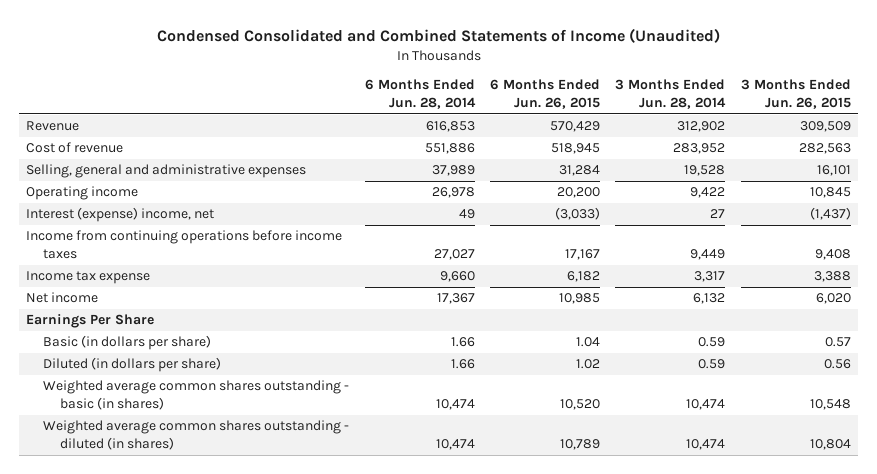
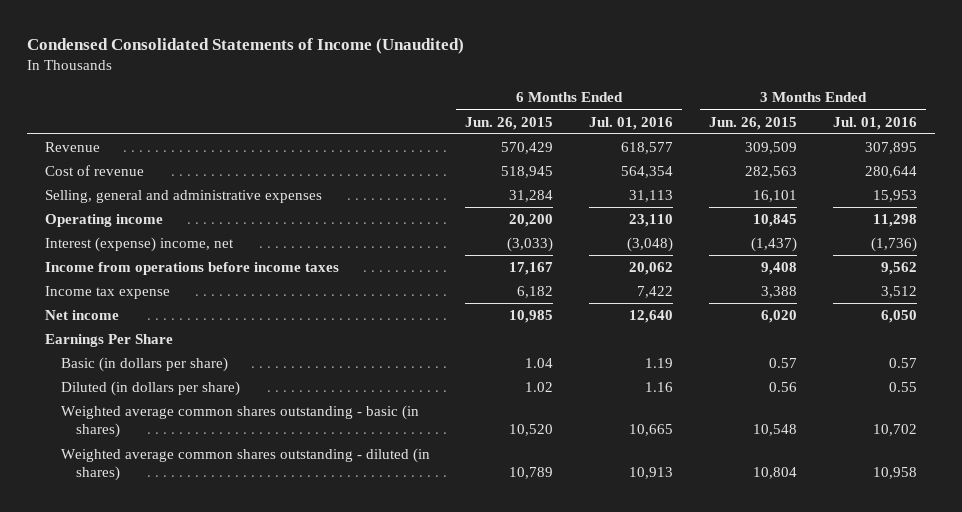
[156,27,720,43] Condensed Consolidated and Combined Statements of Income (Unaudited) -> [26,38,464,55] Condensed Consolidated Statements of Income (Unaudited)
[364,79,476,109] 6 Months Ended Jun. 28, 2014 -> none
[615,79,727,109] 3 Months Ended Jun. 28, 2014 -> none
none -> [589,116,674,130] Jul. 01, 2016
none -> [833,116,918,130] Jul. 01, 2016
[26,230,343,260] Income from continuing operations before income taxes -> [44,262,339,276] Income from operations before income taxes

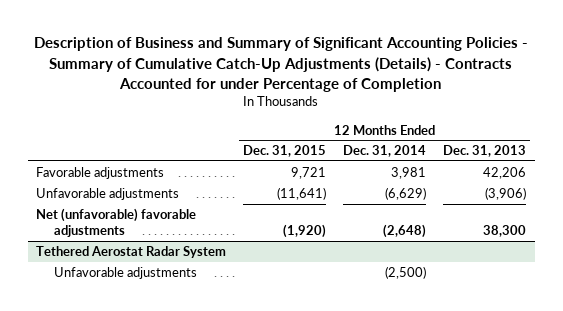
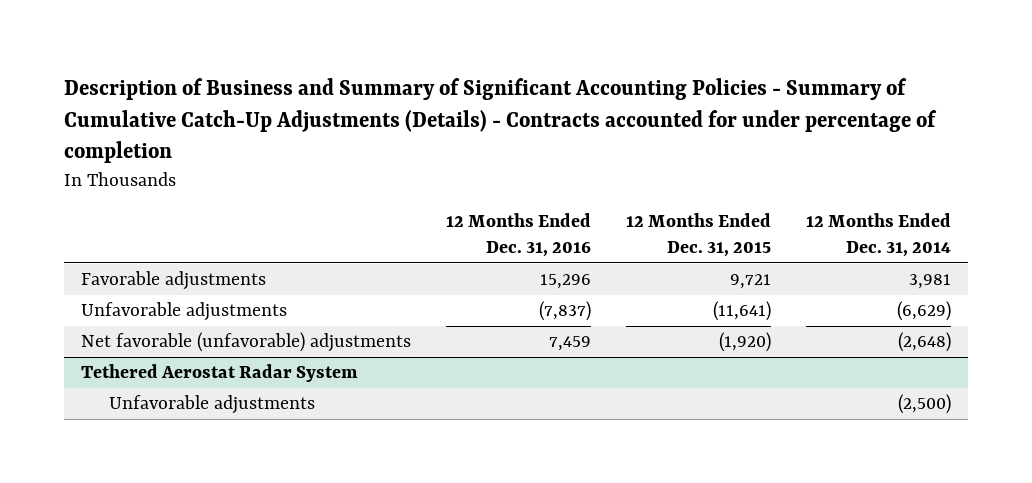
[34,37,529,92] Description of Business and Summary of Significant Accounting Policies - Summary of Cumulative Catch-Up Adjustments (Details) - Contracts Accounted for under Percentage of Completion -> [63,78,937,164] Description of Business and Summary of Significant Accounting Policies - Summary of Cumulative Catch-Up Adjustments (Details) - Contracts accounted for under percentage of completion
[443,145,527,158] Dec. 31, 2013 -> none
none -> [446,213,592,257] 12 Months Ended Dec. 31, 2016
[36,208,197,237] Net (unfavorable) favorable adjustments -> [81,332,412,353] Net favorable (unfavorable) adjustments

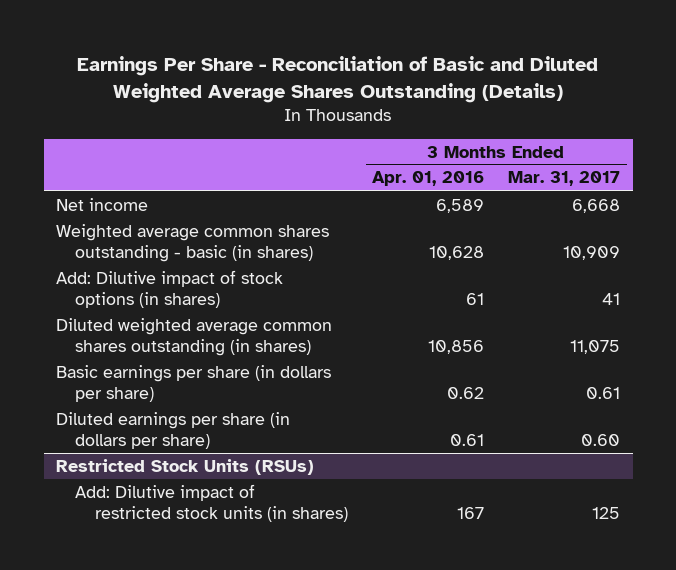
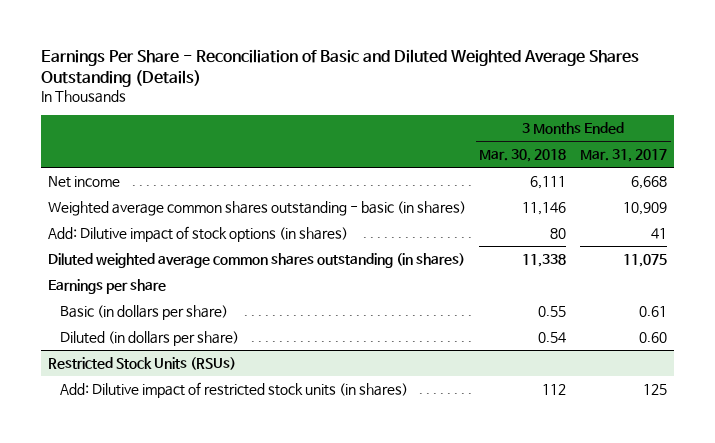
[372,171,485,187] Apr. 01, 2016 -> none
none -> [479,149,567,163] Mar. 30, 2018
none -> [47,279,166,295] Earnings per share
[55,364,331,403] Basic earnings per share (in dollars per share) -> [59,305,228,321] Basic (in dollars per share)
[55,411,290,450] Diluted earnings per share (in dollars per share) -> [59,331,239,347] Diluted (in dollars per share)

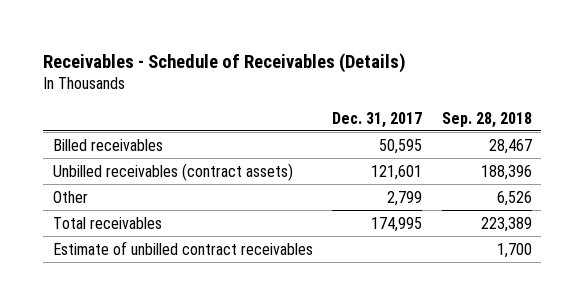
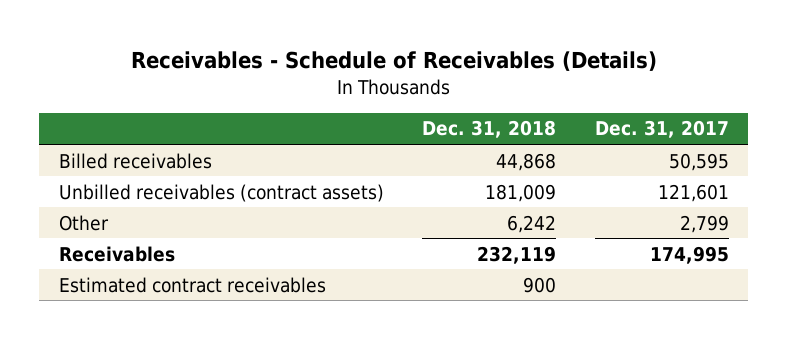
[441,111,532,128] Sep. 28, 2018 -> none
none -> [422,120,557,139] Dec. 31, 2018
[52,216,162,229] Total receivables -> [58,245,175,262] Receivables
[52,240,313,255] Estimate of unbilled contract receivables -> [58,276,326,293] Estimated contract receivables

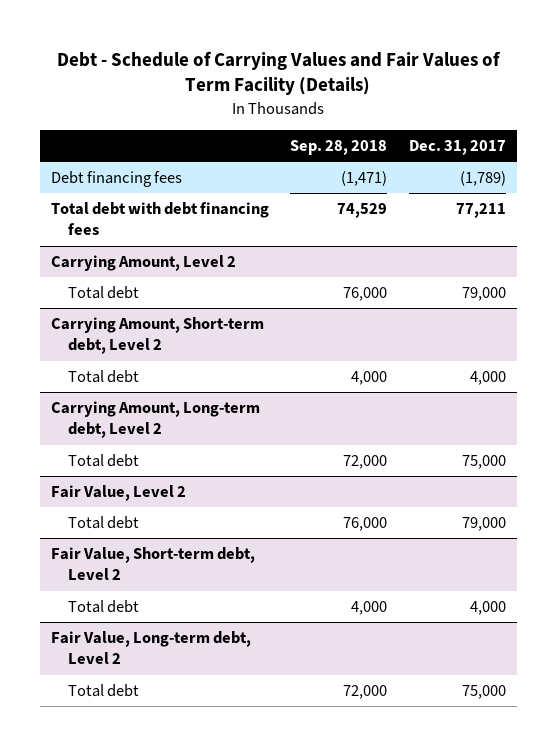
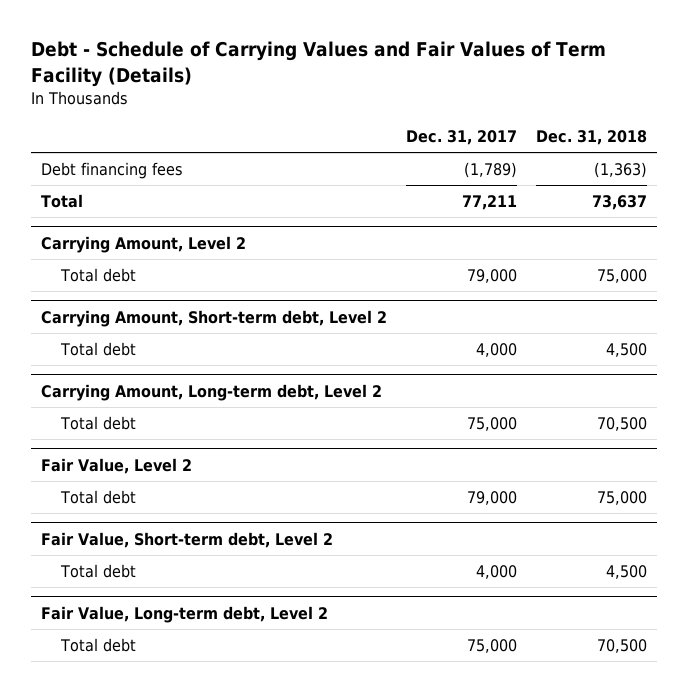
[290,140,388,156] Sep. 28, 2018 -> none
none -> [536,129,648,145] Dec. 31, 2018
[50,202,269,236] Total debt with debt financing fees -> [40,194,83,209] Total

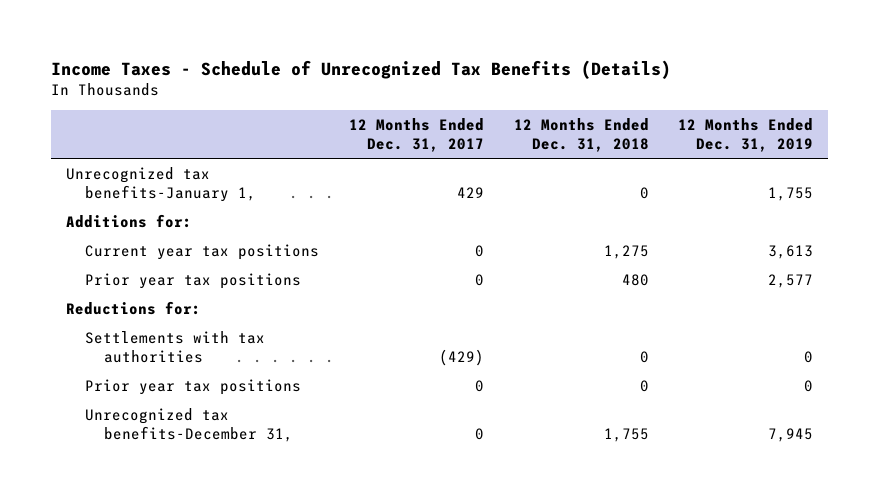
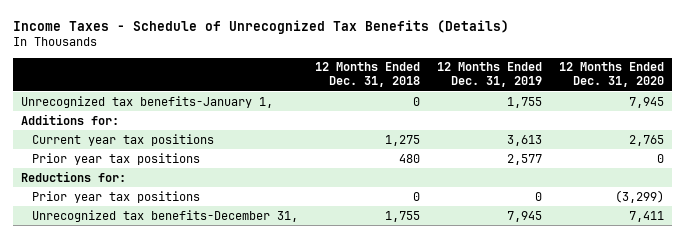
[348,117,484,152] 12 Months Ended Dec. 31, 2017 -> none
none -> [558,62,664,88] 12 Months Ended Dec. 31, 2020
[85,330,266,363] Settlements with tax authorities -> none

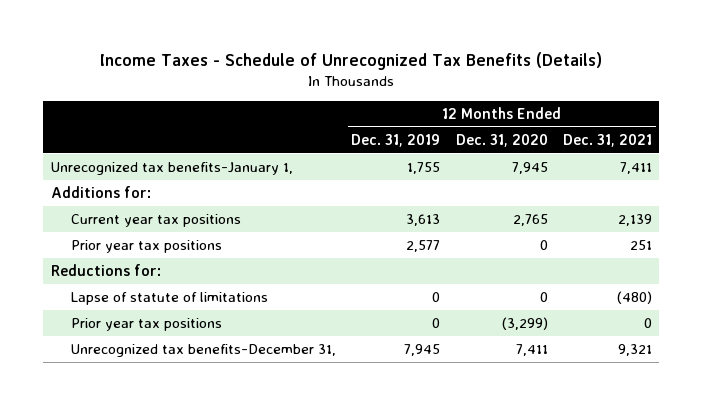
[314,62,420,88] 12 Months Ended Dec. 31, 2018 -> none
none -> [562,134,652,148] Dec. 31, 2021
none -> [71,292,269,306] Lapse of statute of limitations

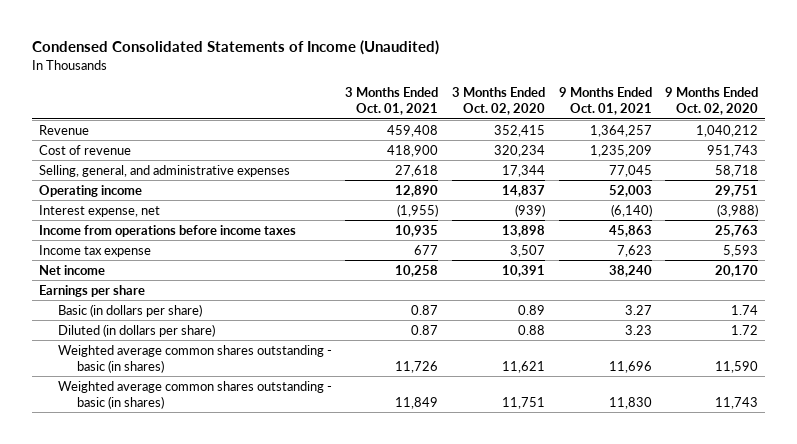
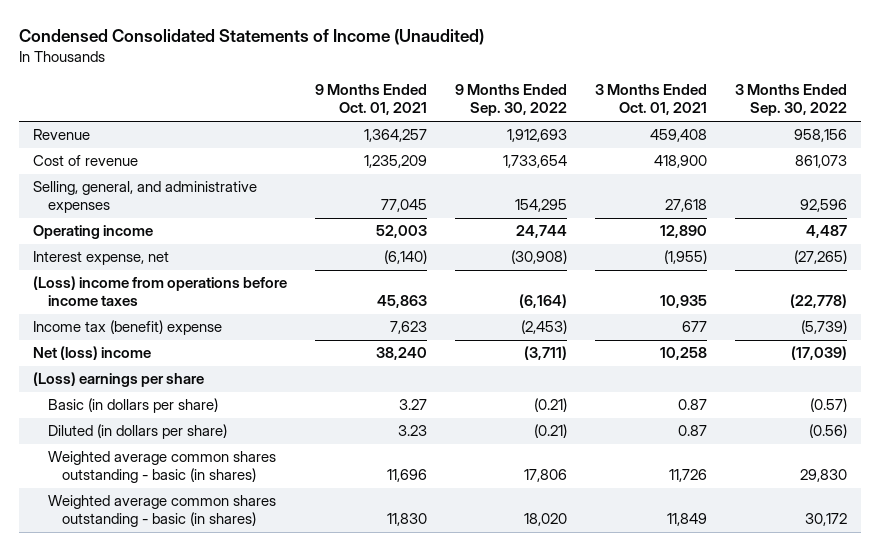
[452,87,546,116] 3 Months Ended Oct. 02, 2020 -> none
[665,87,759,116] 9 Months Ended Oct. 02, 2020 -> none
none -> [455,84,568,117] 9 Months Ended Sep. 30, 2022
none -> [735,84,848,117] 3 Months Ended Sep. 30, 2022
[38,224,296,237] Income from operations before income taxes -> [33,276,288,307] (Loss) income from operations before income taxes
[38,244,151,257] Income tax expense -> [33,320,223,336] Income tax (benefit) expense
[38,264,105,275] Net income -> [33,346,152,361] Net (loss) income
[38,284,145,297] Earnings per share -> [33,372,205,388] (Loss) earnings per share

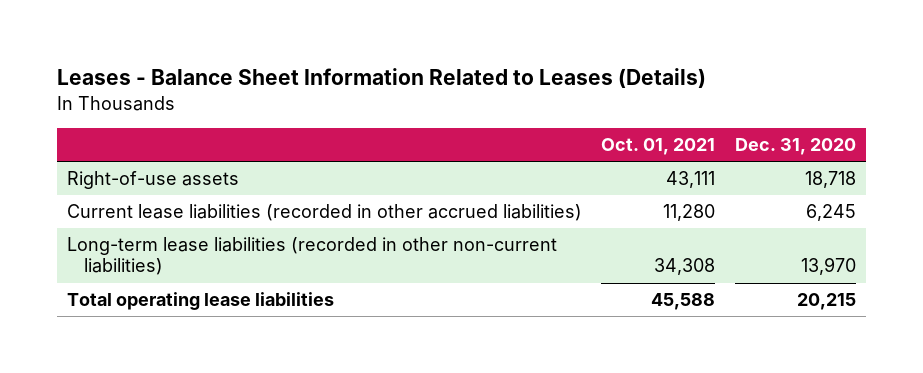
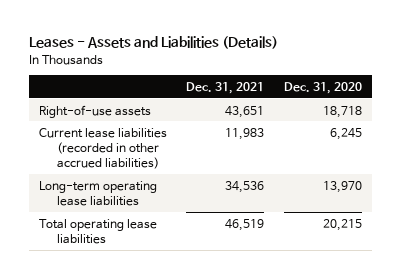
[57,68,707,89] Leases - Balance Sheet Information Related to Leases (Details) -> [29,36,279,50] Leases - Assets and Liabilities (Details)
[601,138,716,156] Oct. 01, 2021 -> none
none -> [186,82,265,95] Dec. 31, 2021
[66,237,557,276] Long-term lease liabilities (recorded in other non-current liabilities) -> [38,180,157,206] Long-term operating lease liabilities

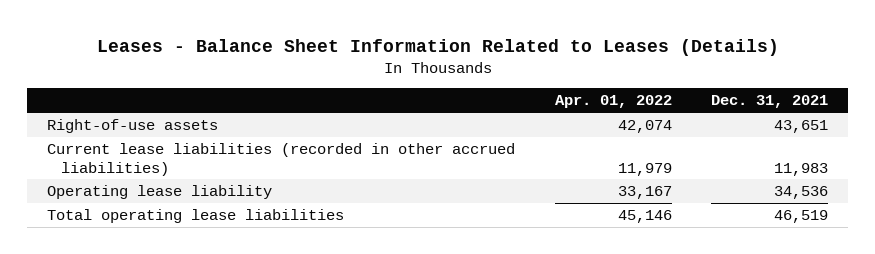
[29,36,279,50] Leases - Assets and Liabilities (Details) -> [96,38,779,56] Leases - Balance Sheet Information Related to Leases (Details)
[283,82,362,95] Dec. 31, 2020 -> none
none -> [554,95,672,109] Apr. 01, 2022
[38,180,157,206] Long-term operating lease liabilities -> [47,184,273,199] Operating lease liability

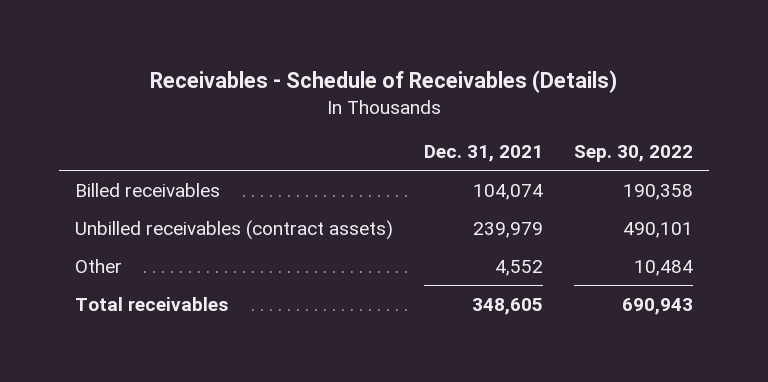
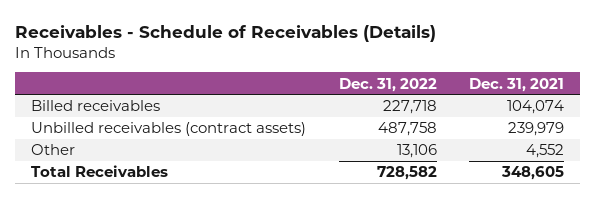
[574,144,694,162] Sep. 30, 2022 -> none
none -> [338,77,437,92] Dec. 31, 2022
[74,296,228,311] Total receivables -> [30,165,168,178] Total Receivables

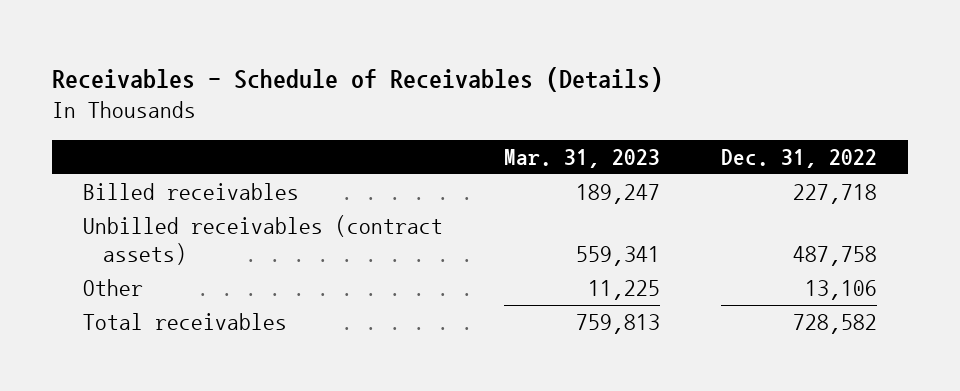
[469,77,565,92] Dec. 31, 2021 -> none
none -> [503,148,660,168] Mar. 31, 2023
[30,165,168,178] Total Receivables -> [82,313,287,331] Total receivables

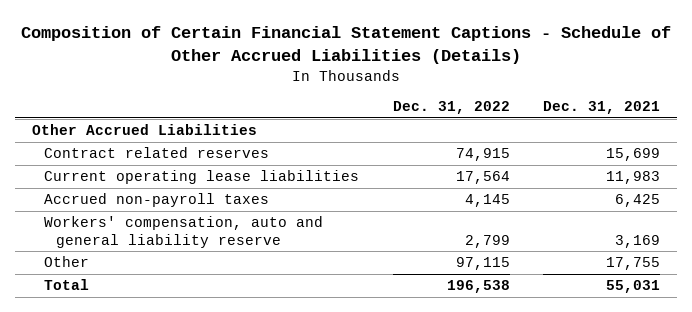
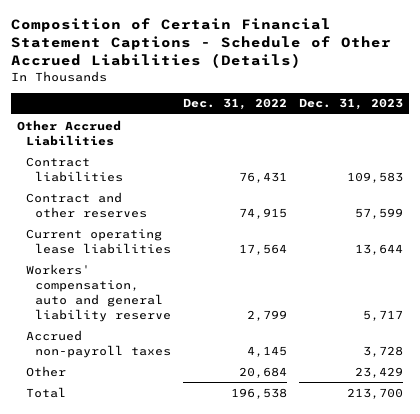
[543,101,661,115] Dec. 31, 2021 -> none
none -> [299,98,404,111] Dec. 31, 2023
[44,147,270,159] Contract related reserves -> [26,156,124,182] Contract liabilities
[455,148,510,162] 74,915 -> [239,171,288,183] 76,431
none -> [26,191,148,218] Contract and other reserves
[44,193,270,208] Accrued non-payroll taxes -> [26,329,172,358] Accrued non-payroll taxes
[455,257,510,271] 97,115 -> [239,366,288,378] 20,684

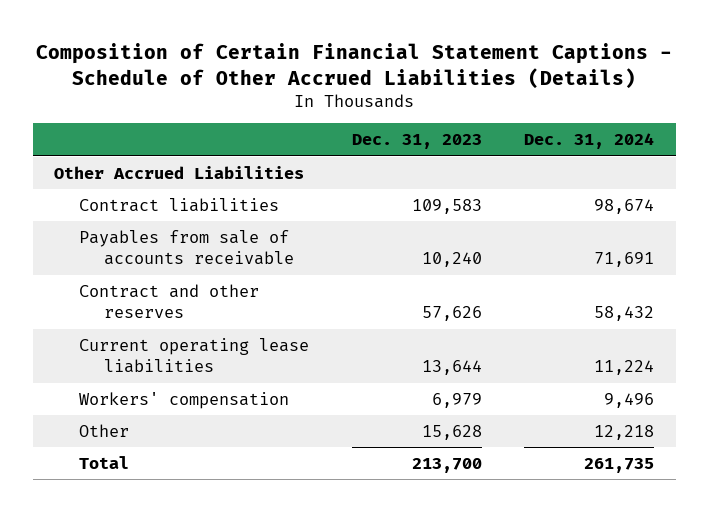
[183,98,288,111] Dec. 31, 2022 -> none
none -> [524,133,655,150] Dec. 31, 2024
none -> [79,230,295,266] Payables from sale of accounts receivable
[355,207,404,219] 57,599 -> [421,306,482,322] 57,626
[26,329,172,358] Accrued non-payroll taxes -> none
[26,263,172,322] Workers' compensation, auto and general liability reserve -> [79,392,290,410] Workers' compensation
[363,309,404,321] 5,717 -> [431,393,482,409] 6,979
[355,366,404,378] 23,429 -> [421,425,482,441] 15,628

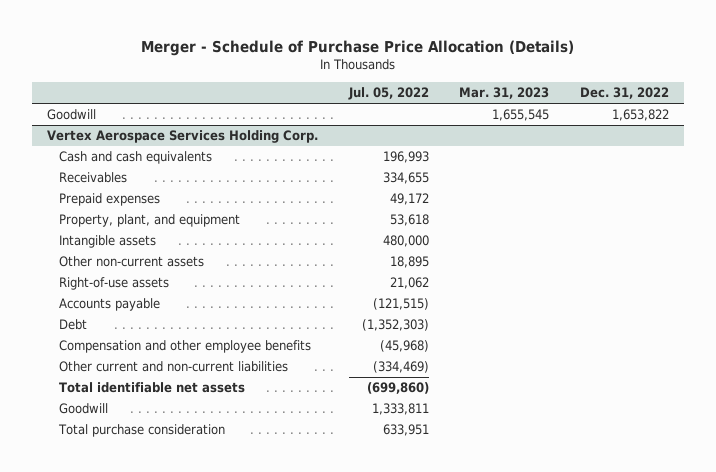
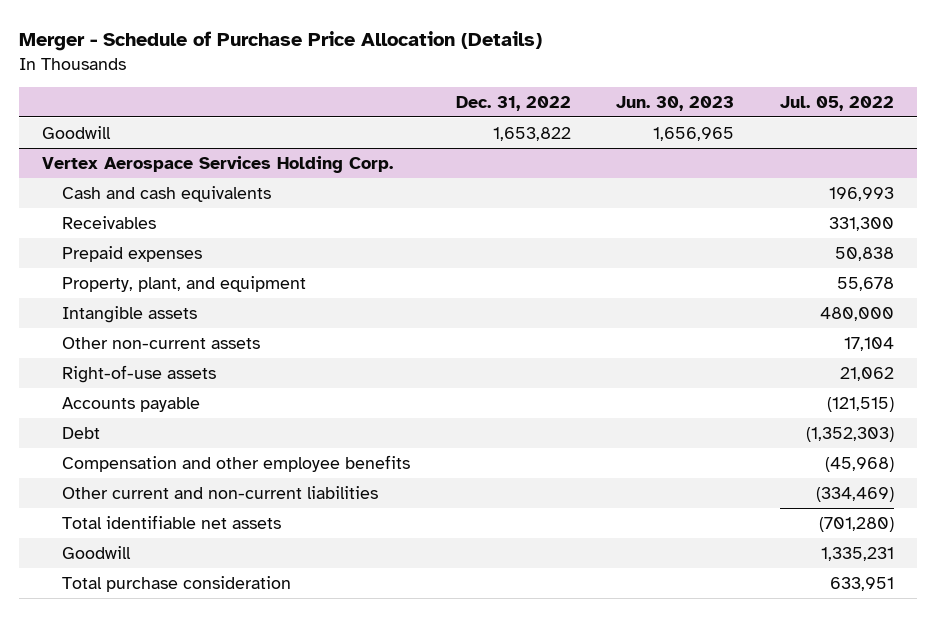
[459,87,550,100] Mar. 31, 2023 -> none
none -> [616,95,735,111] Jun. 30, 2023
[382,172,429,185] 334,655 -> [829,216,895,231] 331,300
[389,193,429,206] 49,172 -> [835,246,895,261] 50,838
[389,214,429,227] 53,618 -> [837,276,895,291] 55,678
[389,256,429,269] 18,895 -> [844,336,895,351] 17,104
[366,382,429,395] (699,860) -> [819,516,895,532] (701,280)
[371,403,429,416] 1,333,811 -> [821,546,895,561] 1,335,231

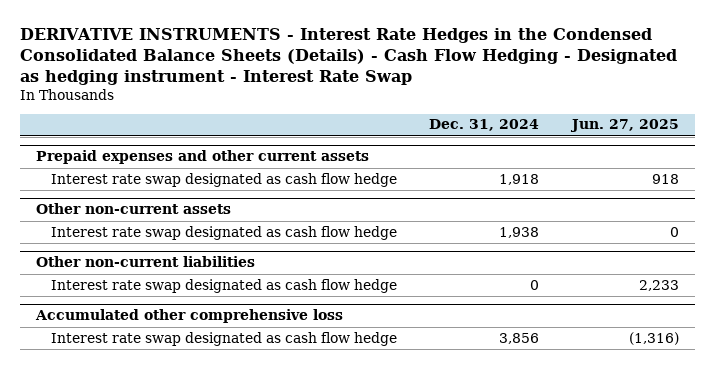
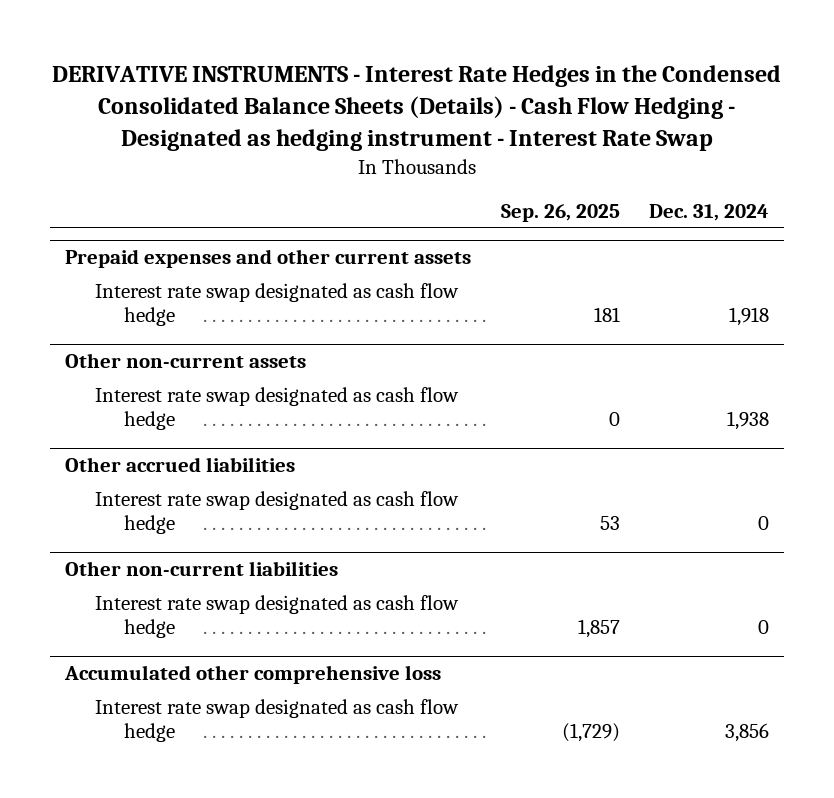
[569,119,679,133] Jun. 27, 2025 -> none
none -> [500,203,620,222] Sep. 26, 2025
none -> [65,457,296,473] Other accrued liabilities
none -> [94,490,459,535] Interest rate swap designated as cash flow hedge

